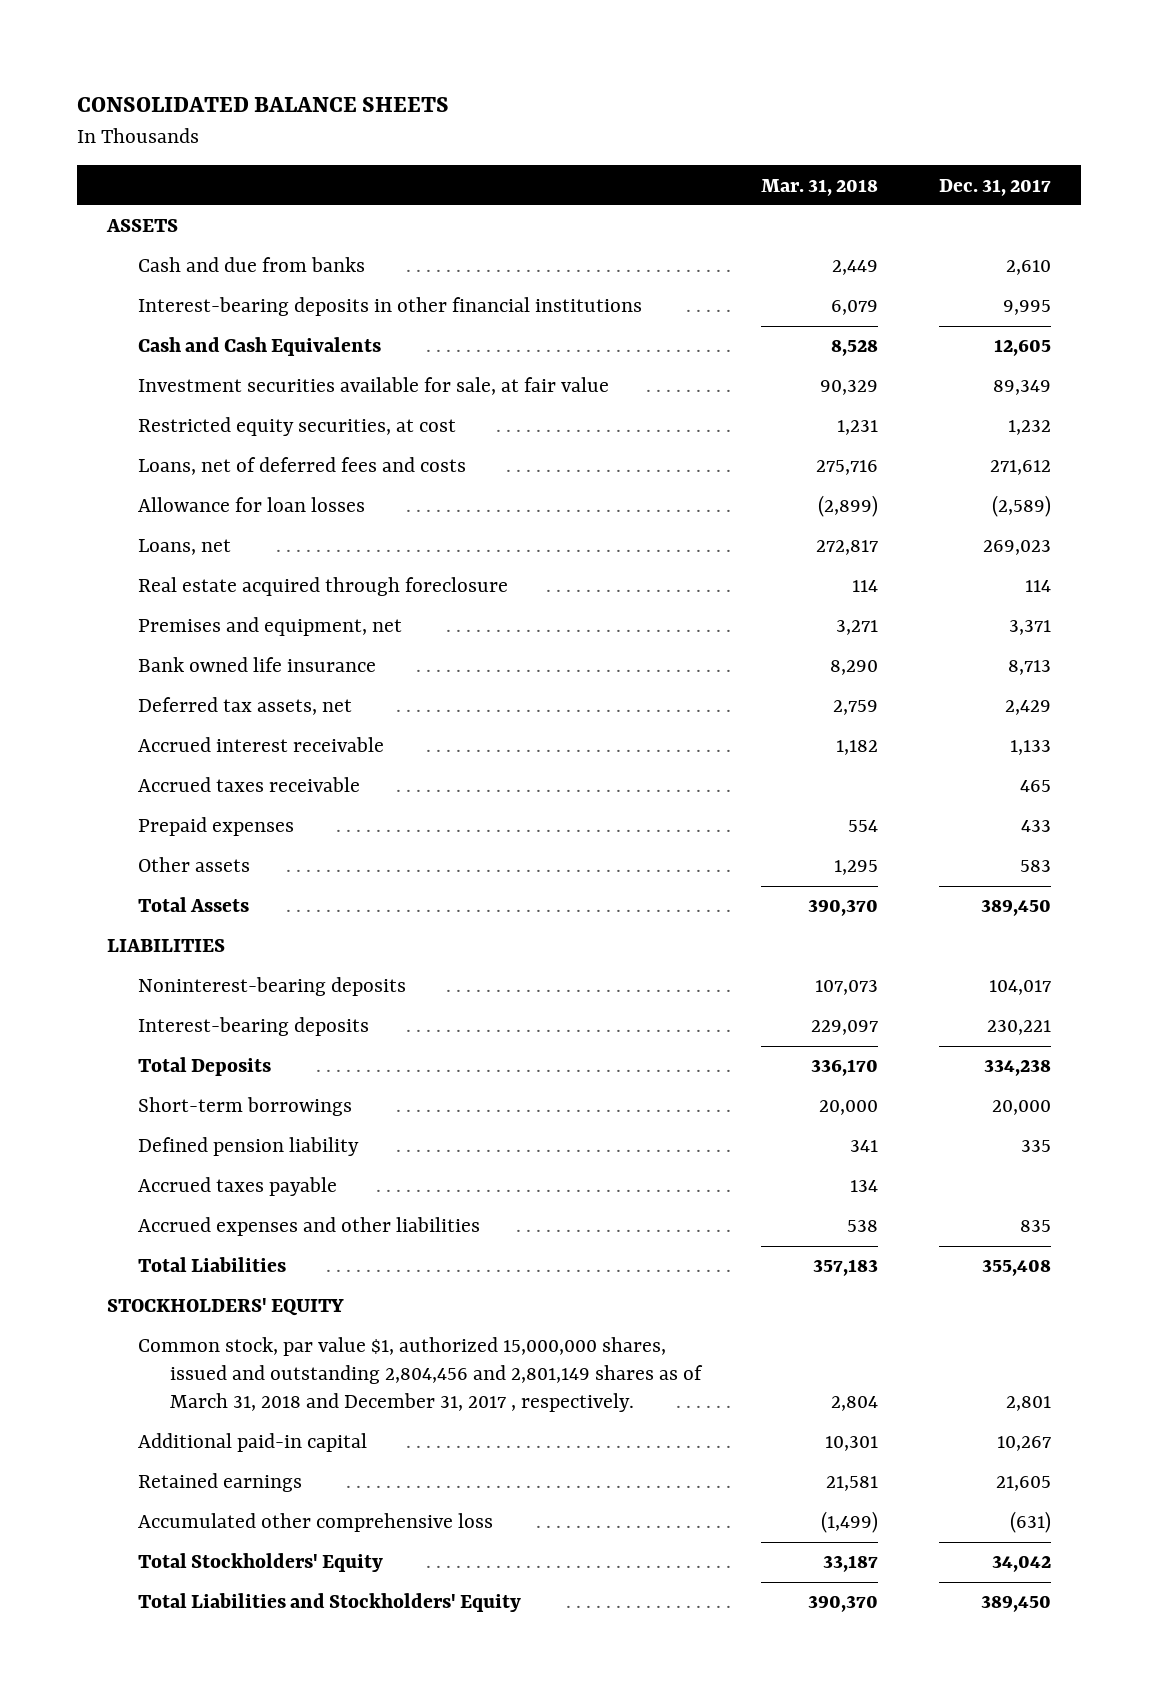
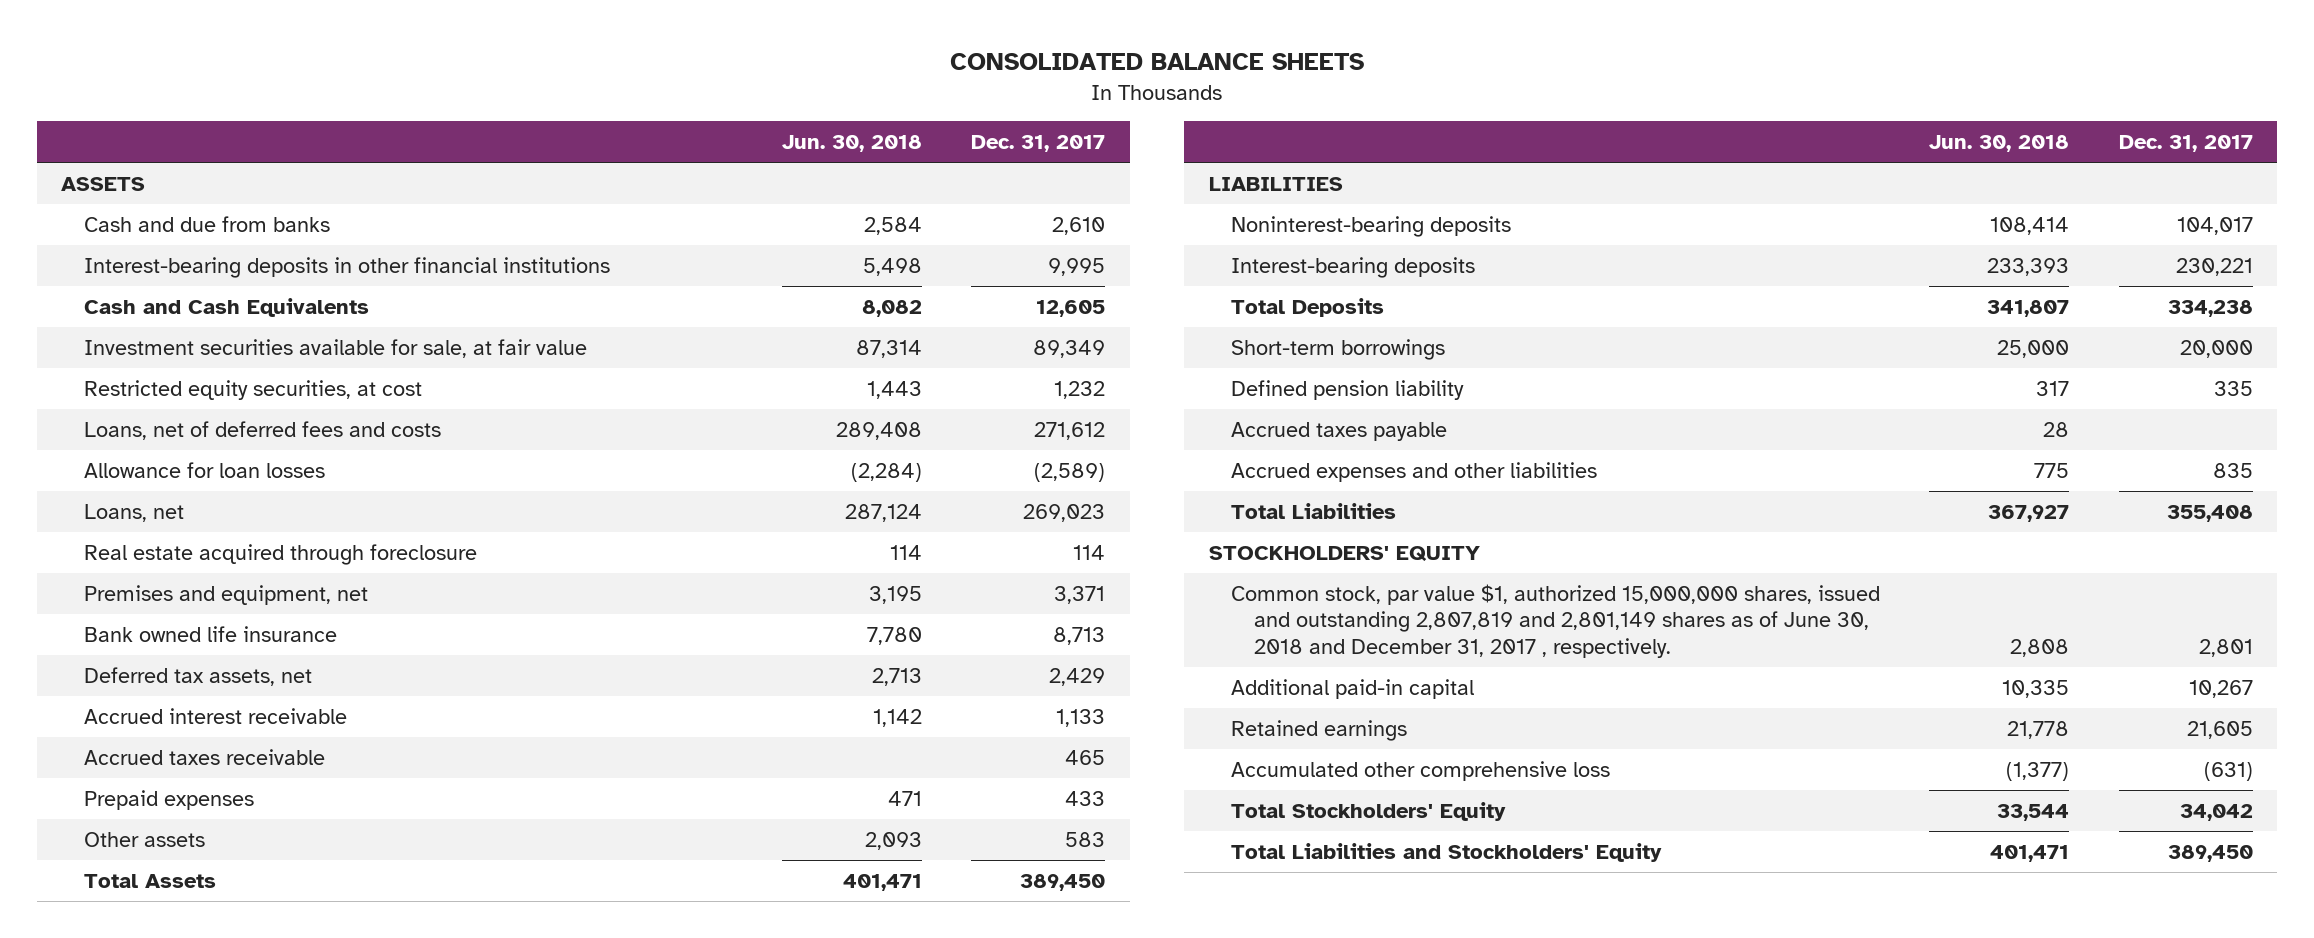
[761,178,879,196] Mar. 31, 2018 -> none
none -> [782,135,923,153] Jun. 30, 2018
[138,1337,704,1413] Common stock, par value $1, authorized 15,000,000 shares, issued and outstanding 2,804,456 and 2,801,149 shares as of March 31, 2018 and December 31, 2017 , respectively. -> [1231,583,1881,659] Common stock, par value $1, authorized 15,000,000 shares, issued and outstanding 2,807,819 and 2,801,149 shares as of June 30, 2018 and December 31, 2017 , respectively.

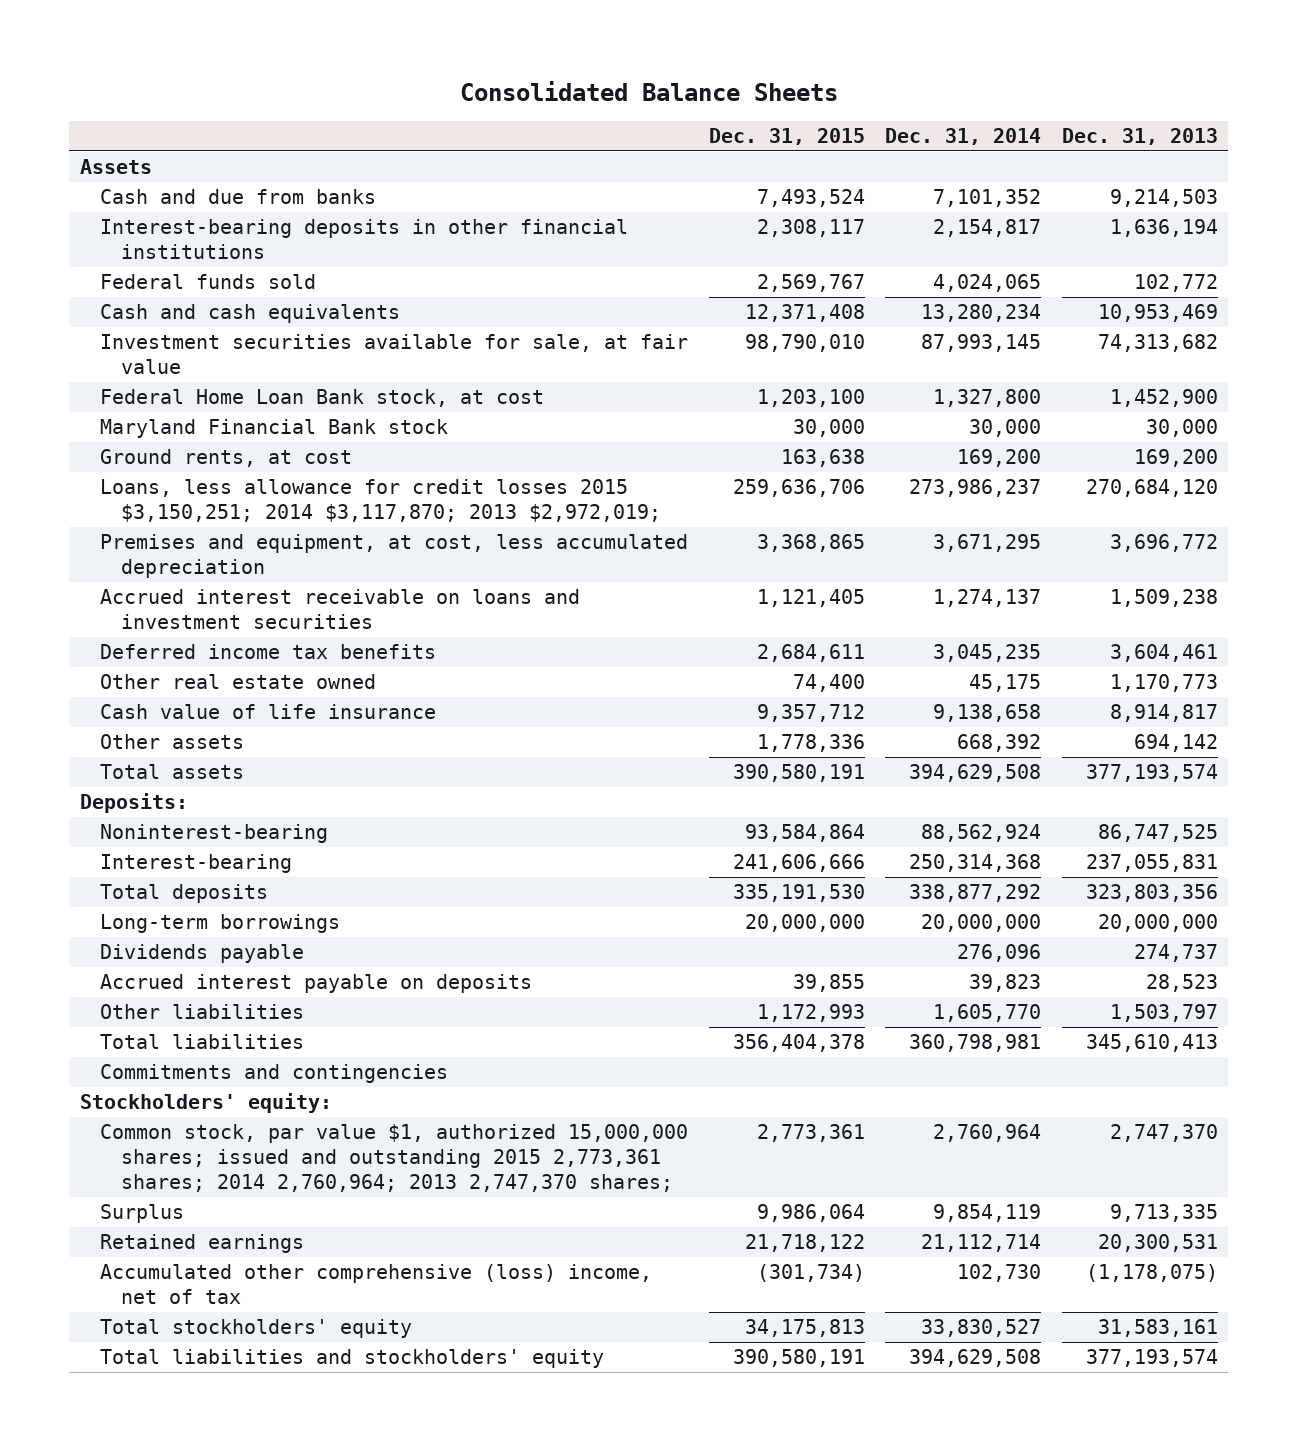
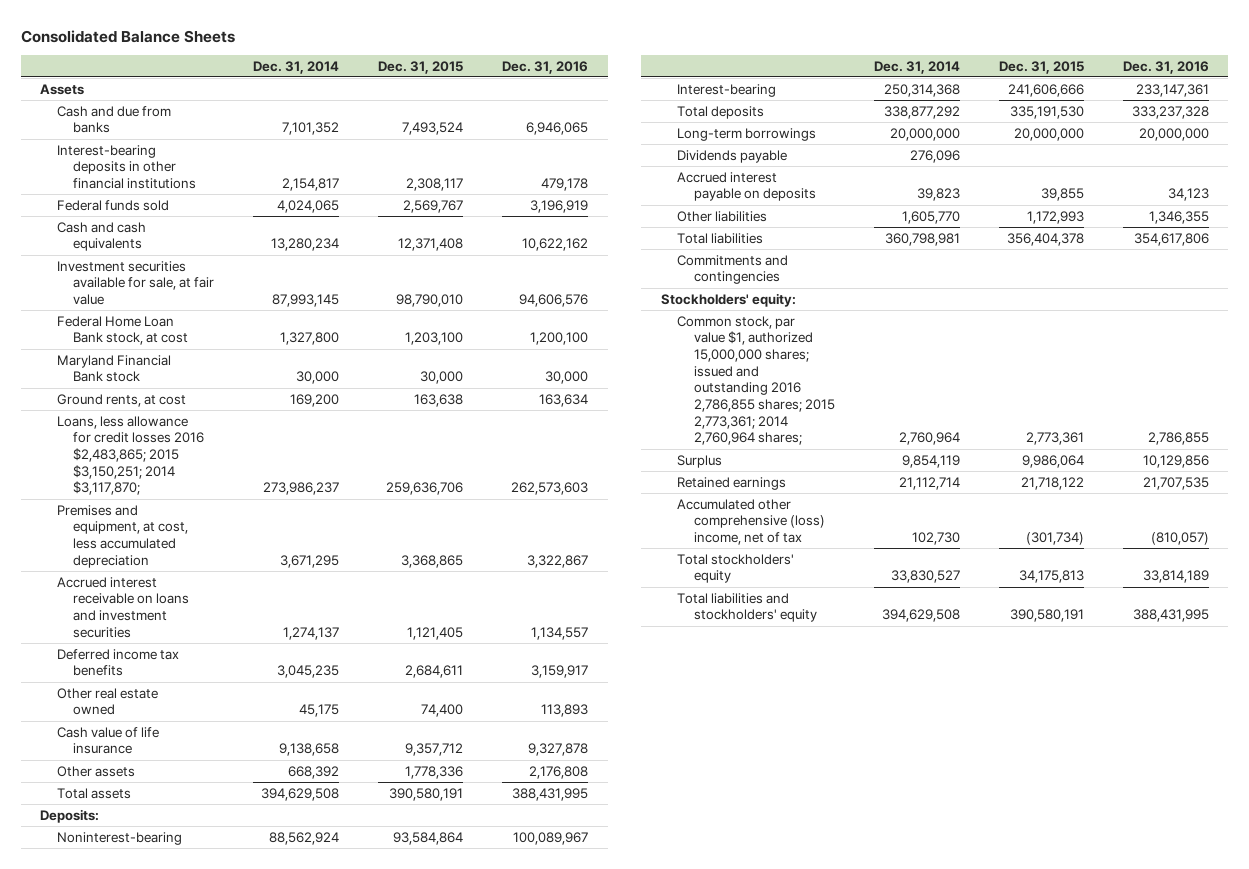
[1062,128,1219,146] Dec. 31, 2013 -> none
none -> [502,60,589,74] Dec. 31, 2016
[100,479,661,523] Loans, less allowance for credit losses 2015 $3,150,251; 2014 $3,117,870; 2013 $2,972,019; -> [56,415,205,496] Loans, less allowance for credit losses 2016 $2,483,865; 2015 $3,150,251; 2014 $3,117,870;
[100,1124,689,1193] Common stock, par value $1, authorized 15,000,000 shares; issued and outstanding 2015 2,773,361 shares; 2014 2,760,964; 2013 2,747,370 shares; -> [677,315,835,446] Common stock, par value $1, authorized 15,000,000 shares; issued and outstanding 2016 2,786,855 shares; 2015 2,773,361; 2014 2,760,964 shares;

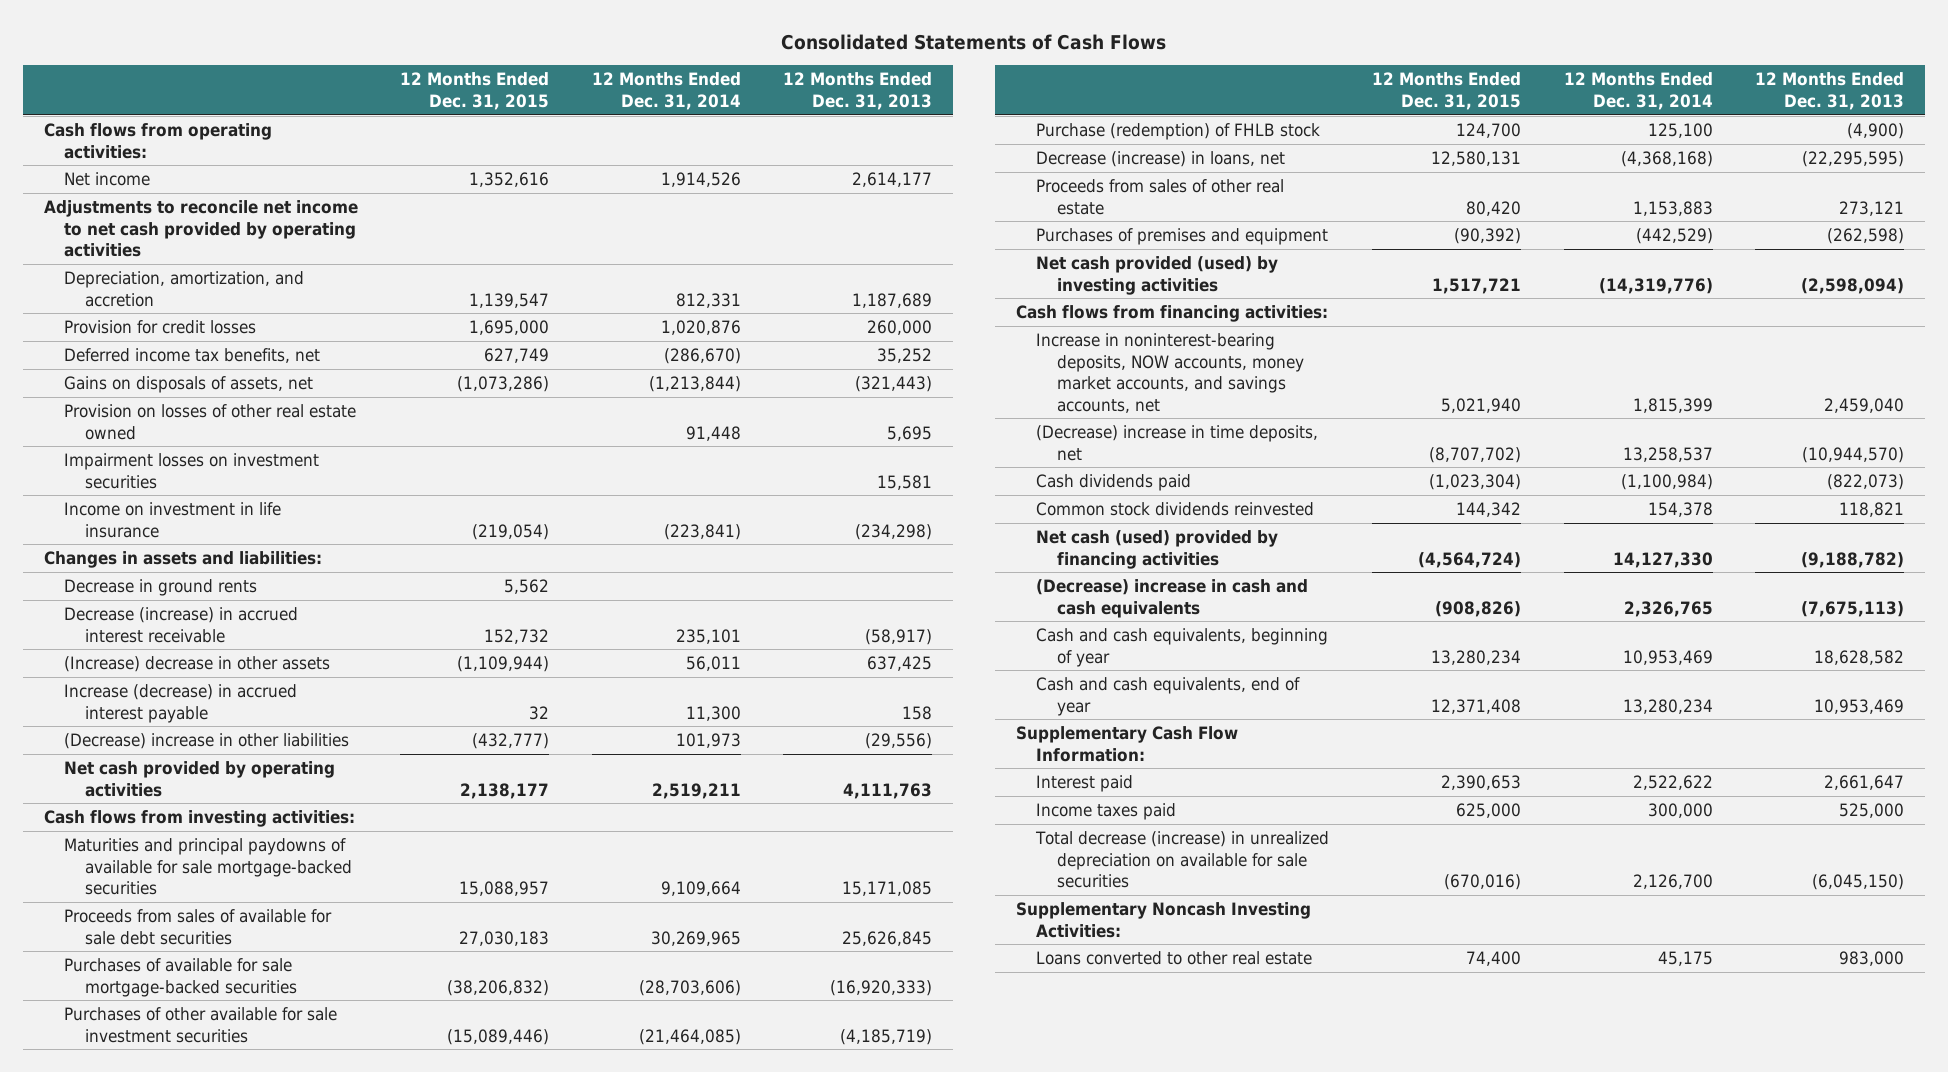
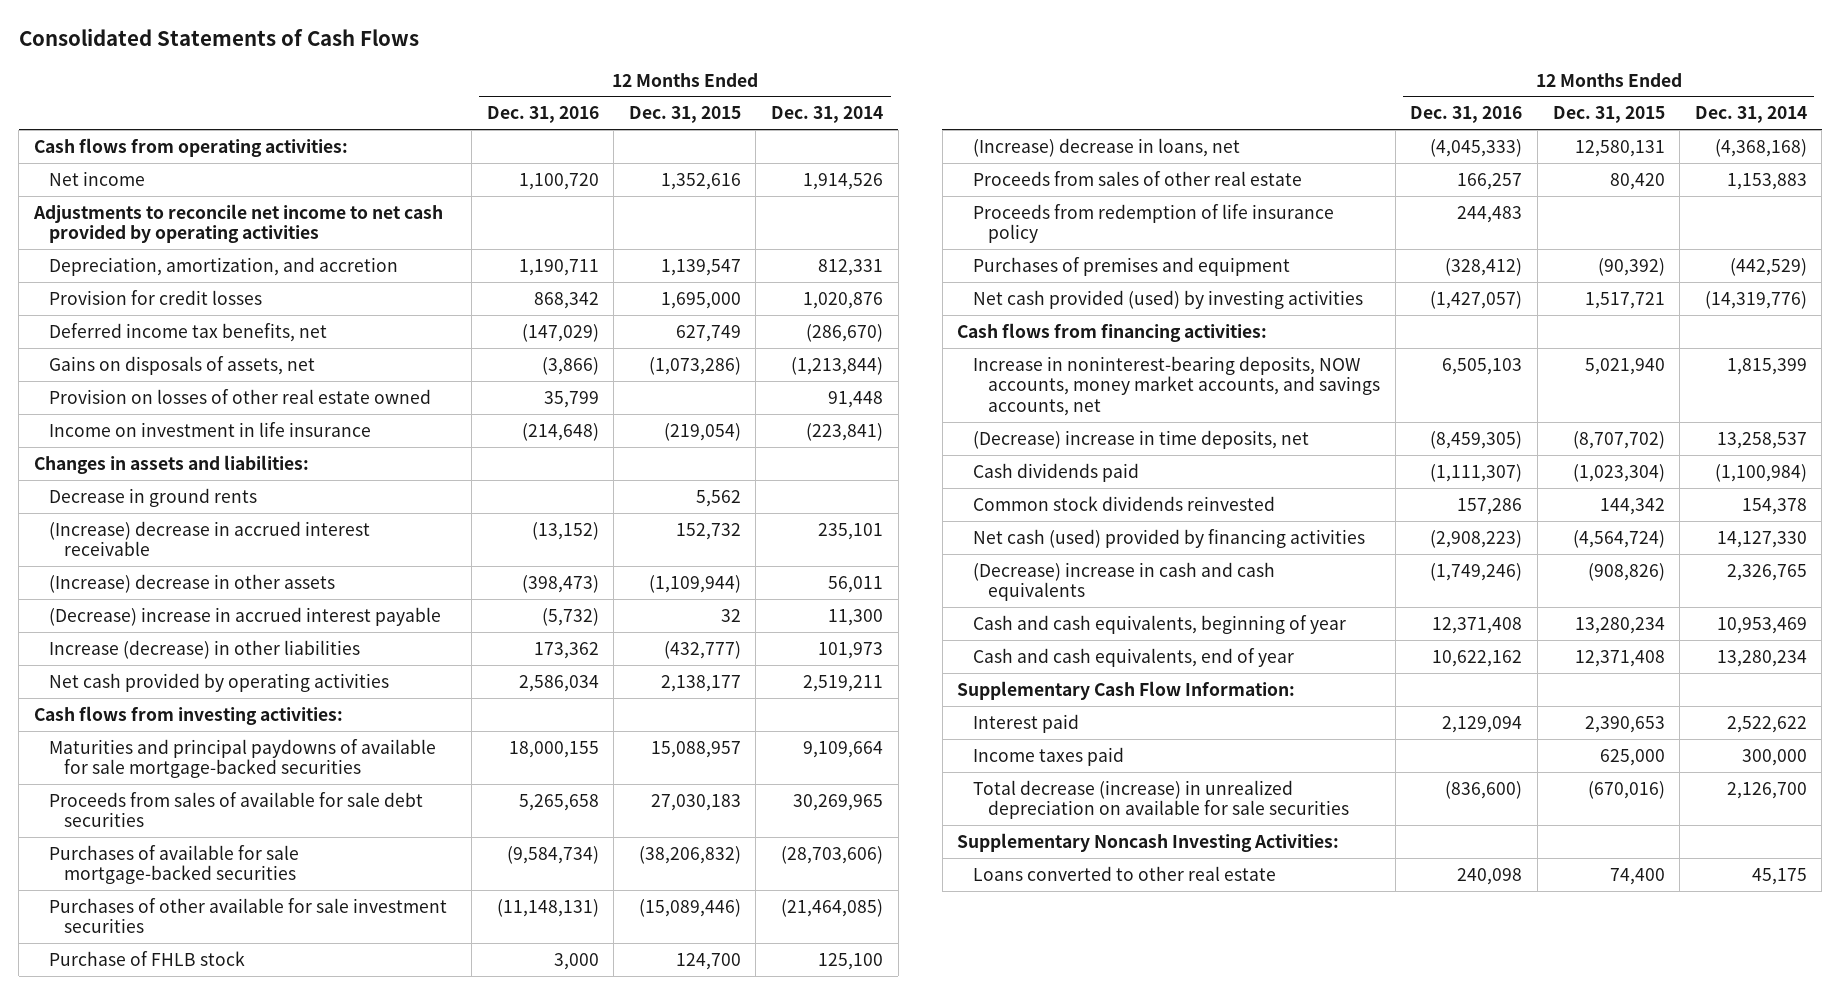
[783,72,933,110] 12 Months Ended Dec. 31, 2013 -> none
none -> [486,106,599,124] Dec. 31, 2016
[64,453,320,489] Impairment losses on investment securities -> none
[64,607,299,643] Decrease (increase) in accrued interest receivable -> [49,520,371,557] (Increase) decrease in accrued interest receivable
[64,684,298,723] Increase (decrease) in accrued interest payable -> [49,606,442,626] (Decrease) increase in accrued interest payable
[64,733,350,750] (Decrease) increase in other liabilities -> [49,639,361,659] Increase (decrease) in other liabilities
[1036,123,1321,141] Purchase (redemption) of FHLB stock -> [49,950,246,966] Purchase of FHLB stock
[1036,151,1286,168] Decrease (increase) in loans, net -> [972,137,1240,157] (Increase) decrease in loans, net
none -> [972,203,1334,244] Proceeds from redemption of life insurance policy

